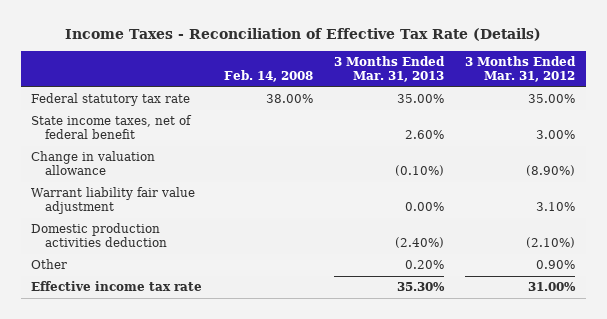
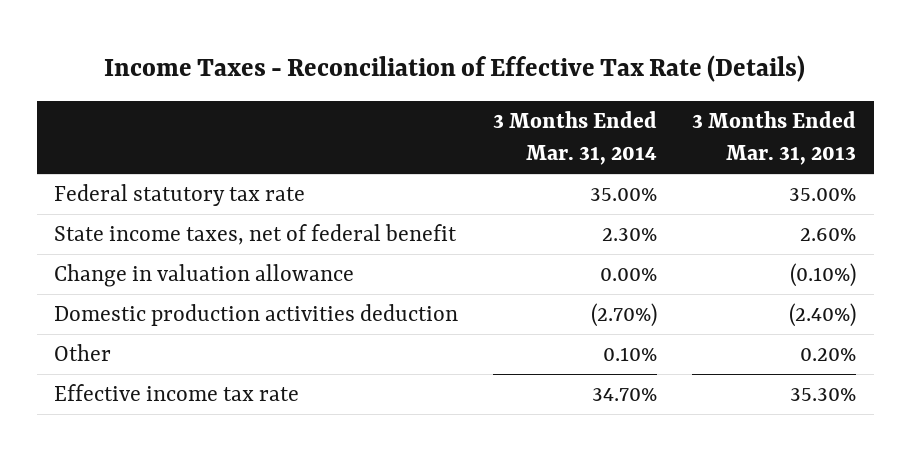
[223,70,313,83] Feb. 14, 2008 -> none
[465,55,577,83] 3 Months Ended Mar. 31, 2012 -> none
none -> [493,111,658,166] 3 Months Ended Mar. 31, 2014
[31,187,196,215] Warrant liability fair value adjustment -> none

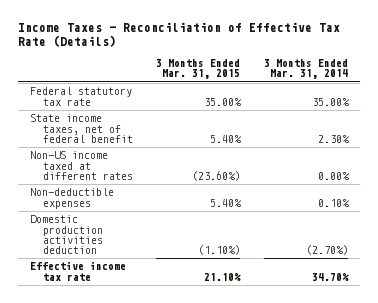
[692,111,857,166] 3 Months Ended Mar. 31, 2013 -> none
none -> [156,58,241,80] 3 Months Ended Mar. 31, 2015
[54,264,355,288] Change in valuation allowance -> none
none -> [30,151,133,180] Non-US income taxed at different rates
none -> [30,188,115,209] Non-deductible expenses
[54,344,112,362] Other -> none

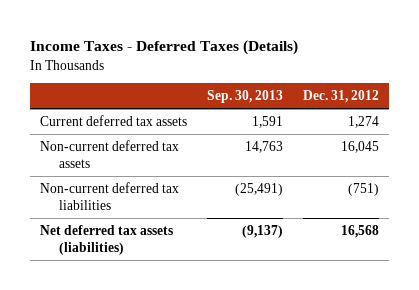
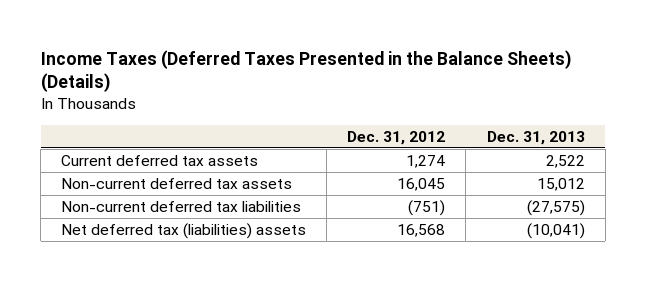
[30,40,299,56] Income Taxes - Deferred Taxes (Details) -> [40,49,572,93] Income Taxes (Deferred Taxes Presented in the Balance Sheets) (Details)
[207,90,284,104] Sep. 30, 2013 -> none
none -> [486,130,585,145] Dec. 31, 2013
[40,224,174,256] Net deferred tax assets (liabilities) -> [61,223,307,240] Net deferred tax (liabilities) assets

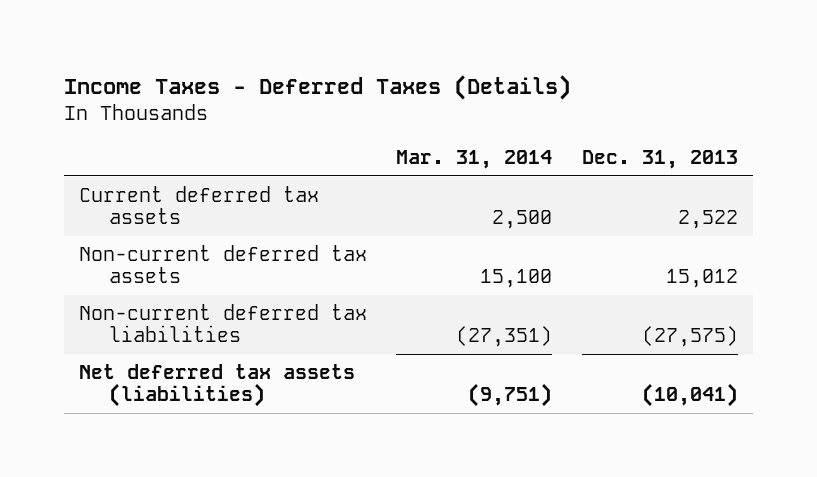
[40,49,572,93] Income Taxes (Deferred Taxes Presented in the Balance Sheets) (Details) -> [63,74,571,100] Income Taxes - Deferred Taxes (Details)
[347,130,446,145] Dec. 31, 2012 -> none
none -> [396,150,553,170] Mar. 31, 2014
[61,223,307,240] Net deferred tax (liabilities) assets -> [78,364,355,408] Net deferred tax assets (liabilities)

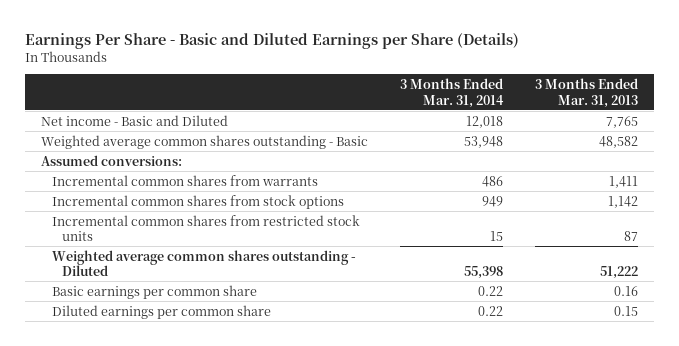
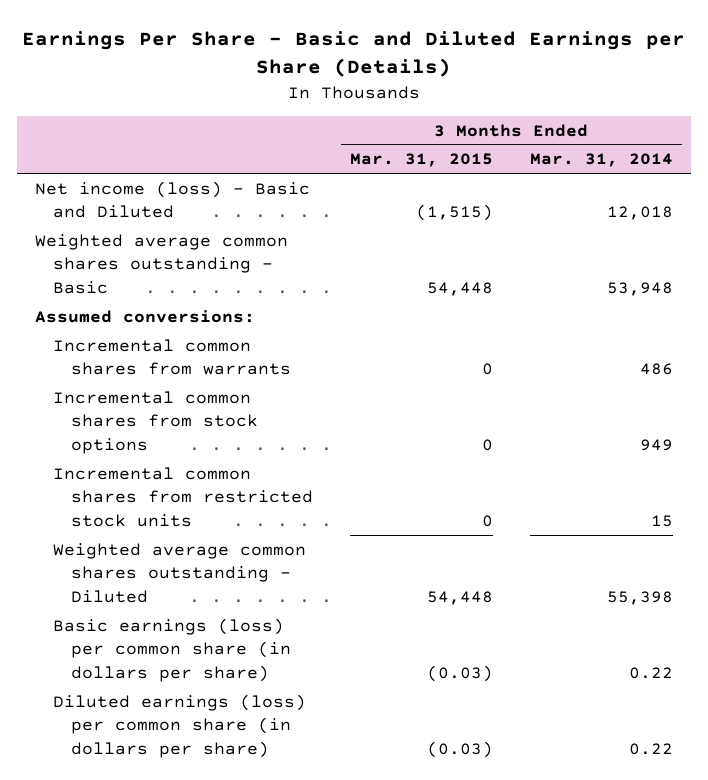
[534,77,638,108] 3 Months Ended Mar. 31, 2013 -> none
none -> [349,153,493,168] Mar. 31, 2015
[41,114,229,126] Net income - Basic and Diluted -> [34,180,310,219] Net income (loss) - Basic and Diluted
[51,284,257,299] Basic earnings per common share -> [53,617,292,682] Basic earnings (loss) per common share (in dollars per share)
[51,304,271,319] Diluted earnings per common share -> [53,693,307,758] Diluted earnings (loss) per common share (in dollars per share)

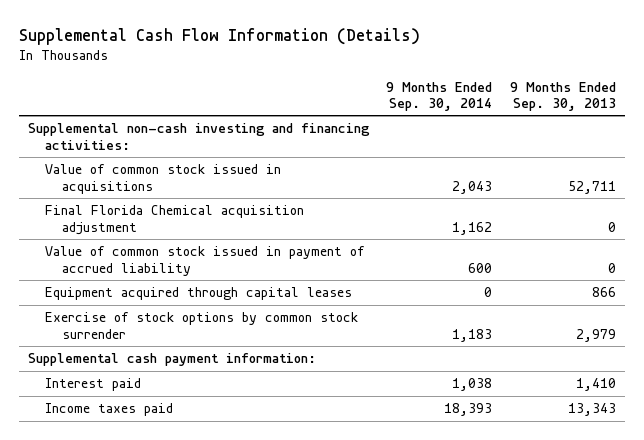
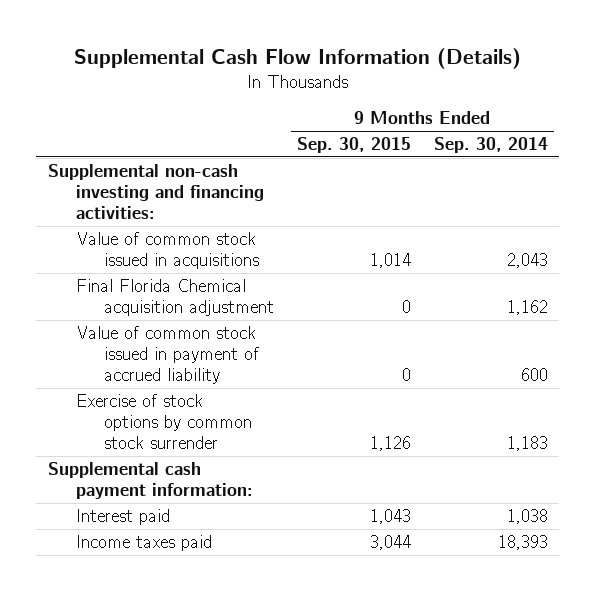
[510,81,617,111] 9 Months Ended Sep. 30, 2013 -> none
none -> [296,137,411,154] Sep. 30, 2015
[44,287,352,301] Equipment acquired through capital leases -> none

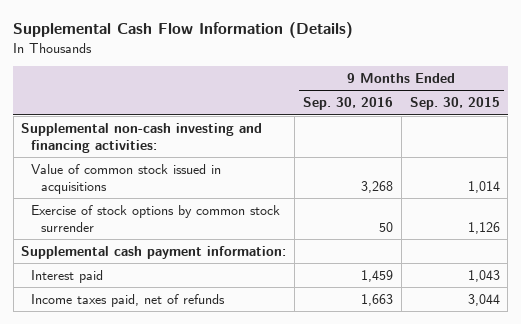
[433,137,548,154] Sep. 30, 2014 -> none
none -> [303,97,394,111] Sep. 30, 2016
[75,278,274,317] Final Florida Chemical acquisition adjustment -> none
[75,325,259,385] Value of common stock issued in payment of accrued liability -> none
[75,534,212,551] Income taxes paid -> [31,293,226,307] Income taxes paid, net of refunds

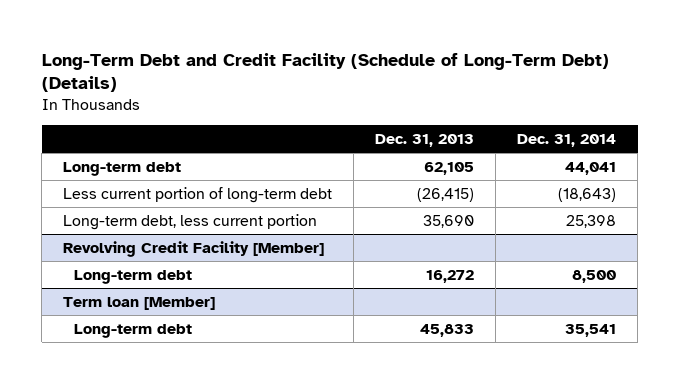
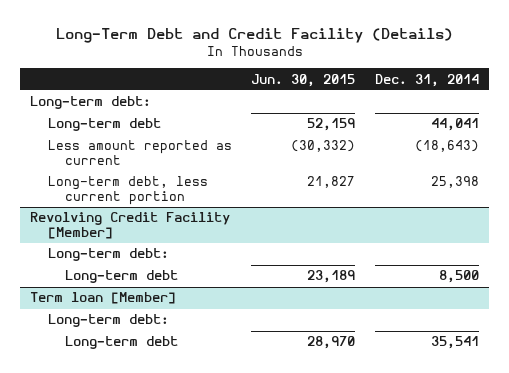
[41,52,609,93] Long-Term Debt and Credit Facility (Schedule of Long-Term Debt) (Details) -> [55,28,453,44] Long-Term Debt and Credit Facility (Details)
[375,133,475,147] Dec. 31, 2013 -> none
none -> [251,73,356,87] Jun. 30, 2015
none -> [30,96,152,110] Long-term debt:
[63,186,333,203] Less current portion of long-term debt -> [47,140,232,165] Less amount reported as current
none -> [47,248,169,262] Long-term debt:
none -> [47,314,169,328] Long-term debt:

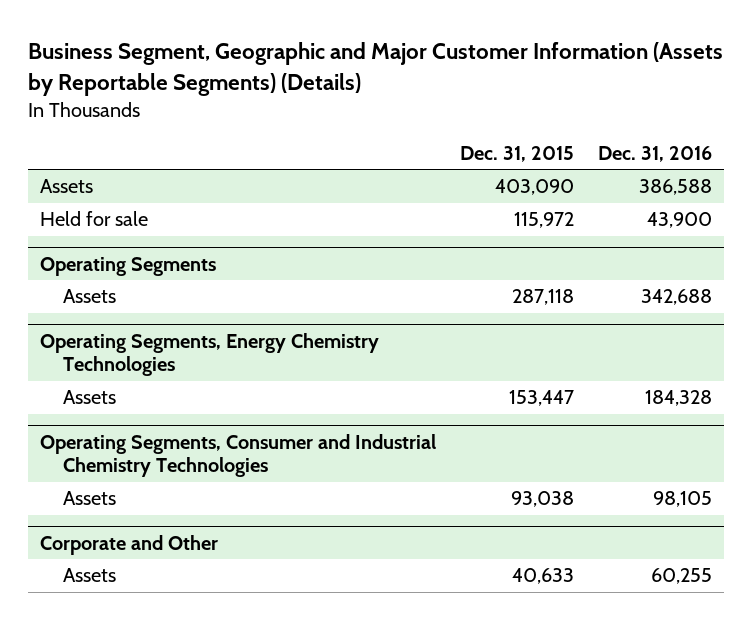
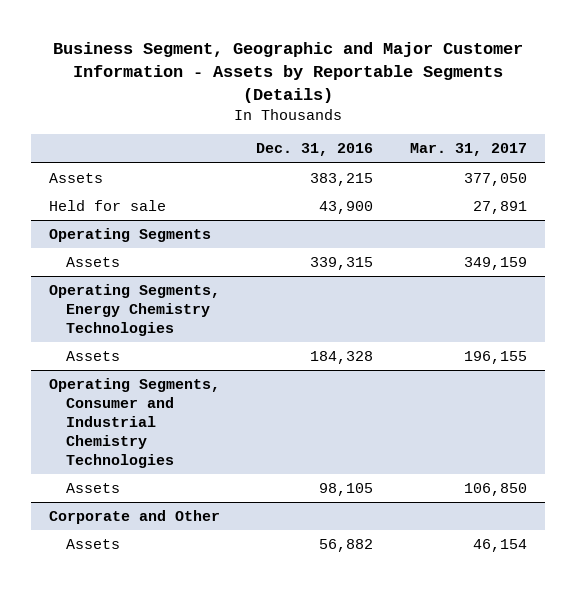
[28,42,724,96] Business Segment, Geographic and Major Customer Information (Assets by Reportable Segments) (Details) -> [52,41,523,103] Business Segment, Geographic and Major Customer Information - Assets by Reportable Segments (Details)
[460,145,575,162] Dec. 31, 2015 -> none
none -> [409,143,527,157] Mar. 31, 2017
[638,179,712,196] 386,588 -> [310,173,374,187] 383,215
[640,289,712,306] 342,688 -> [310,257,374,271] 339,315
[650,568,712,585] 60,255 -> [319,539,374,553] 56,882

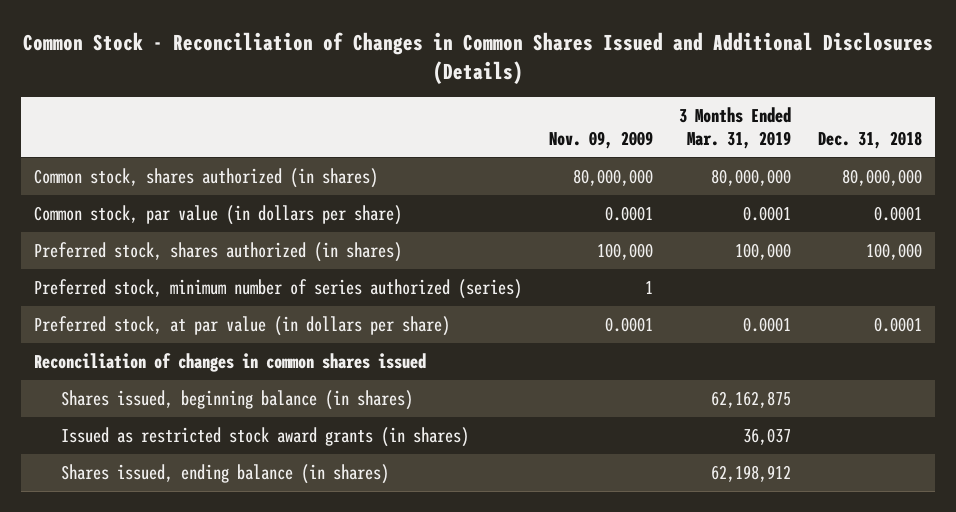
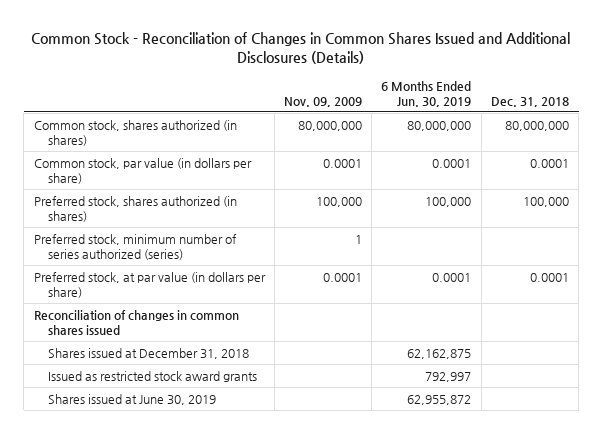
[679,107,792,150] 3 Months Ended Mar. 31, 2019 -> none
none -> [381,80,472,107] 6 Months Ended Jun. 30, 2019
[60,389,413,410] Shares issued, beginning balance (in shares) -> [47,347,249,359] Shares issued at December 31, 2018
[60,426,469,447] Issued as restricted stock award grants (in shares) -> [47,370,257,382] Issued as restricted stock award grants
[60,463,389,484] Shares issued, ending balance (in shares) -> [47,393,216,405] Shares issued at June 30, 2019

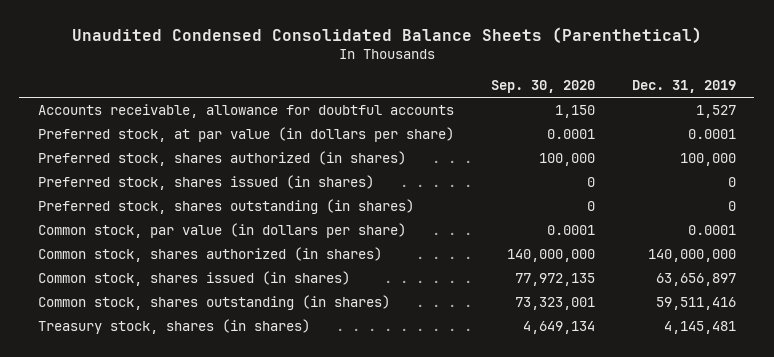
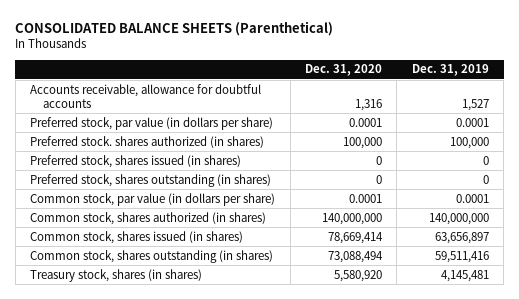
[71,26,702,43] Unaudited Condensed Consolidated Balance Sheets (Parenthetical) -> [15,21,334,37] CONSOLIDATED BALANCE SHEETS (Parenthetical)
[490,80,595,94] Sep. 30, 2020 -> none
none -> [305,64,383,77] Dec. 31, 2020
[37,127,454,143] Preferred stock, at par value (in dollars per share) -> [30,116,274,130] Preferred stock, par value (in dollars per share)
[37,151,406,167] Preferred stock, shares authorized (in shares) -> [30,135,265,148] Preferred stock. shares authorized (in shares)

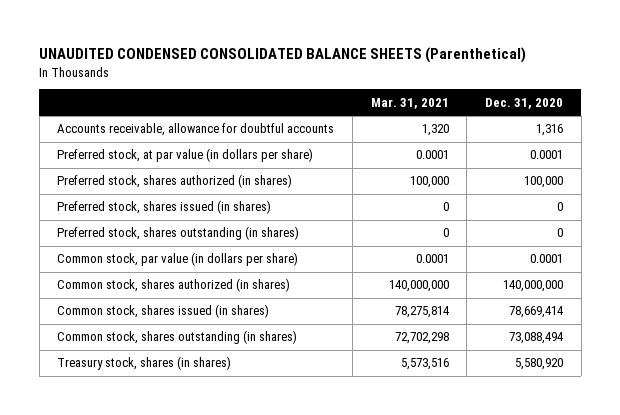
[15,21,334,37] CONSOLIDATED BALANCE SHEETS (Parenthetical) -> [39,47,527,64] UNAUDITED CONDENSED CONSOLIDATED BALANCE SHEETS (Parenthetical)
[411,64,489,77] Dec. 31, 2019 -> none
none -> [370,97,449,109] Mar. 31, 2021
[30,116,274,130] Preferred stock, par value (in dollars per share) -> [57,148,314,163] Preferred stock, at par value (in dollars per share)
[30,135,265,148] Preferred stock. shares authorized (in shares) -> [57,174,293,189] Preferred stock, shares authorized (in shares)

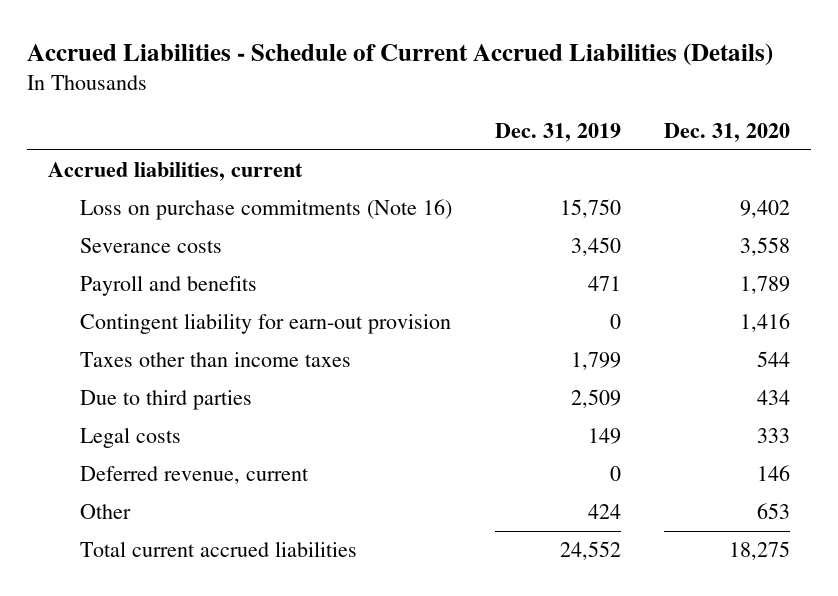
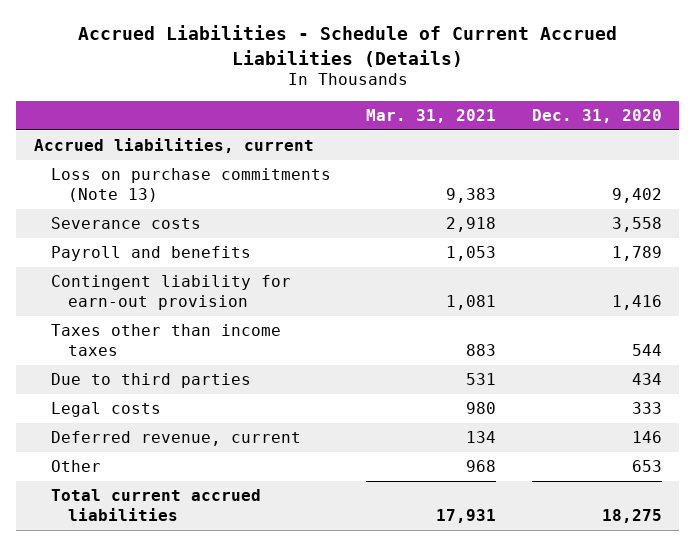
[494,123,621,143] Dec. 31, 2019 -> none
none -> [366,108,497,123] Mar. 31, 2021
[79,199,452,221] Loss on purchase commitments (Note 16) -> [51,168,332,202] Loss on purchase commitments (Note 13)

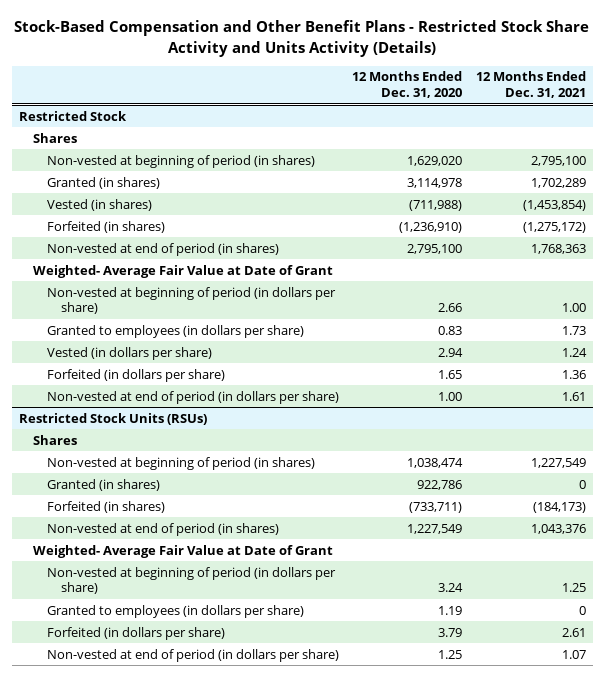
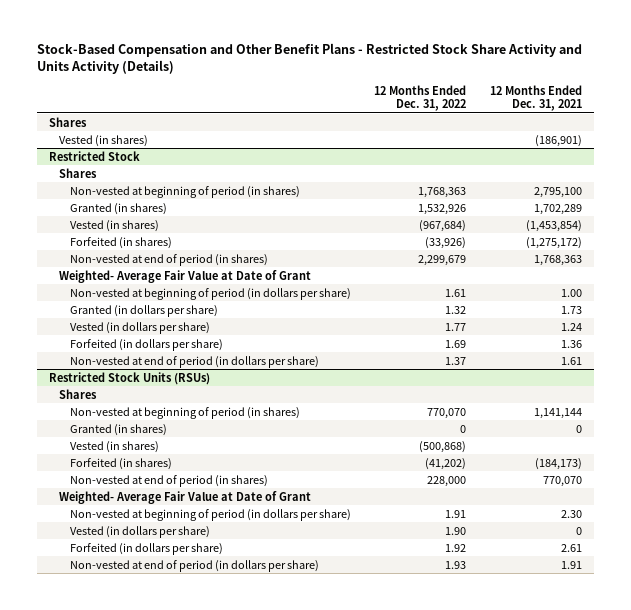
[352,71,463,99] 12 Months Ended Dec. 31, 2020 -> none
none -> [374,84,467,112] 12 Months Ended Dec. 31, 2022
none -> [48,116,87,127] Shares
none -> [59,134,149,147] Vested (in shares)
[46,324,304,338] Granted to employees (in dollars per share) -> [70,304,219,317] Granted (in dollars per share)
[530,457,586,468] 1,227,549 -> [533,407,582,419] 1,141,144
none -> [70,440,160,453] Vested (in shares)
[530,523,586,534] 1,043,376 -> [542,475,582,487] 770,070
[561,583,586,593] 1.25 -> [560,509,582,518] 2.30
[46,604,304,618] Granted to employees (in dollars per share) -> [70,525,211,538] Vested (in dollars per share)
[561,649,586,659] 1.07 -> [560,560,582,569] 1.91

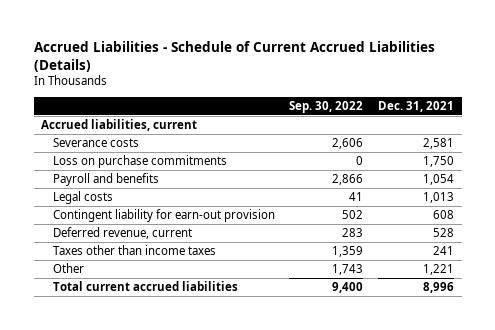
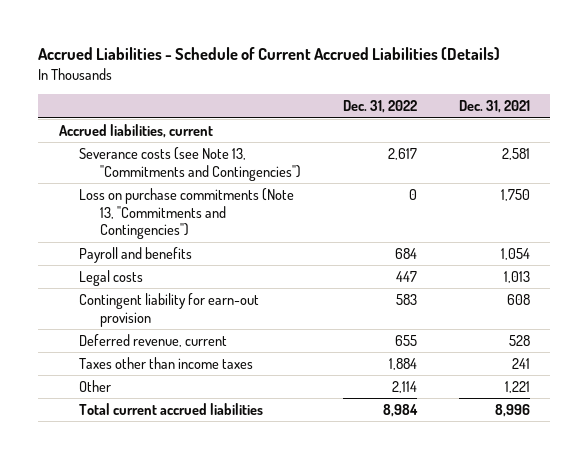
[289,100,364,113] Sep. 30, 2022 -> none
none -> [342,100,417,114] Dec. 31, 2022
[52,138,139,148] Severance costs -> [79,146,301,181] Severance costs (see Note 13, "Commitments and Contingencies")
[52,155,227,169] Loss on purchase commitments -> [79,187,295,240] Loss on purchase commitments (Note 13, "Commitments and Contingencies")

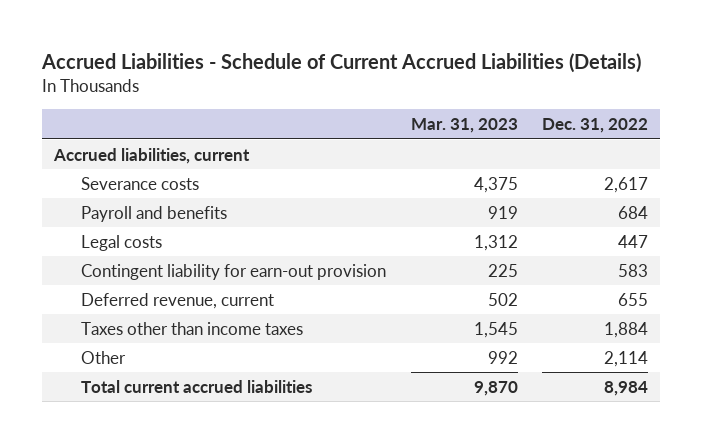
[458,100,530,114] Dec. 31, 2021 -> none
none -> [410,118,518,134] Mar. 31, 2023
[79,187,295,240] Loss on purchase commitments (Note 13, "Commitments and Contingencies") -> none
[79,146,301,181] Severance costs (see Note 13, "Commitments and Contingencies") -> [80,176,199,190] Severance costs

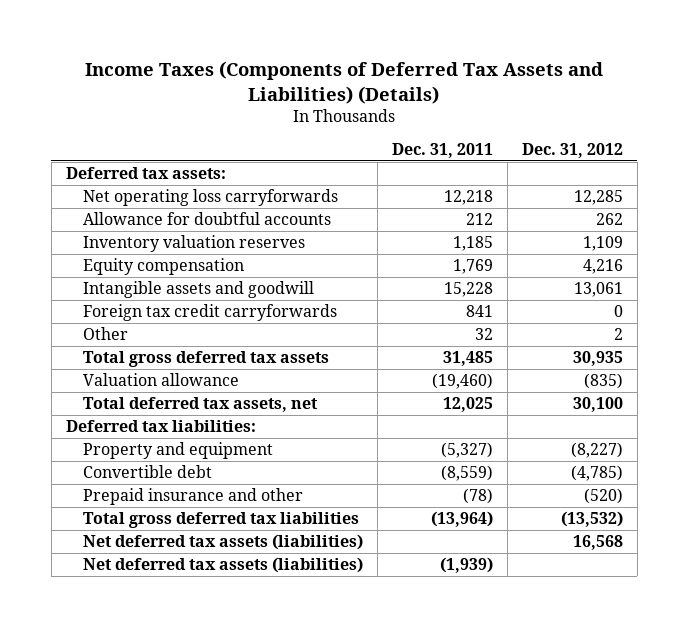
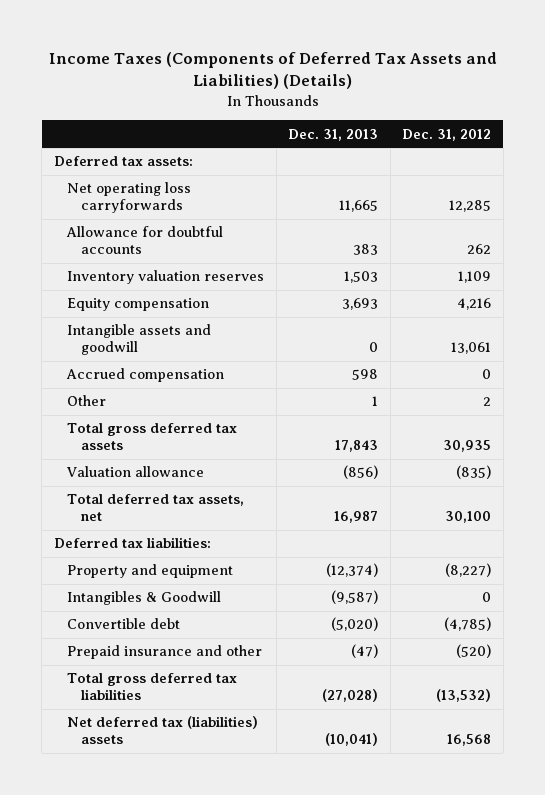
[391,142,493,158] Dec. 31, 2011 -> none
none -> [288,128,379,141] Dec. 31, 2013
[83,304,338,322] Foreign tax credit carryforwards -> none
none -> [66,368,225,383] Accrued compensation
none -> [67,591,222,606] Intangibles & Goodwill
[83,557,364,574] Net deferred tax assets (liabilities) -> none
[83,534,364,551] Net deferred tax assets (liabilities) -> [67,716,259,745] Net deferred tax (liabilities) assets

